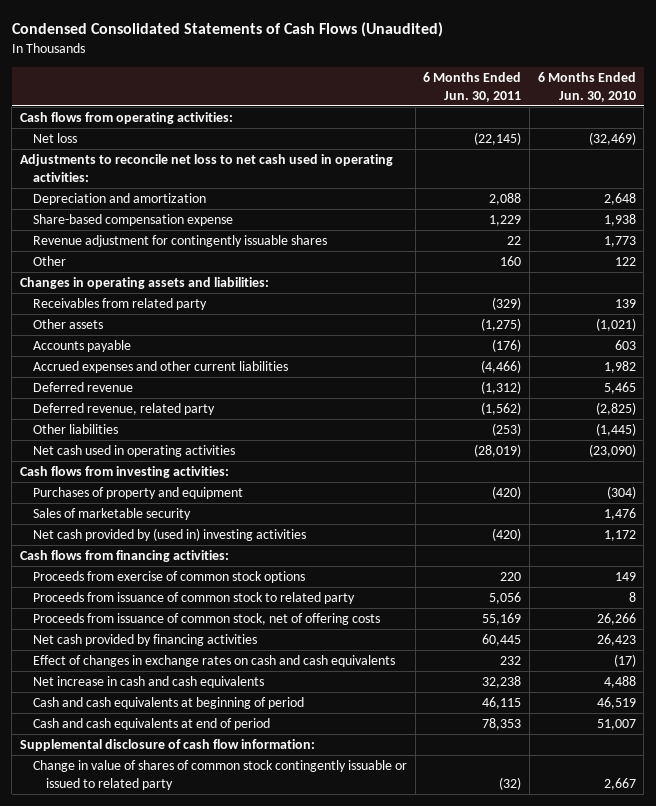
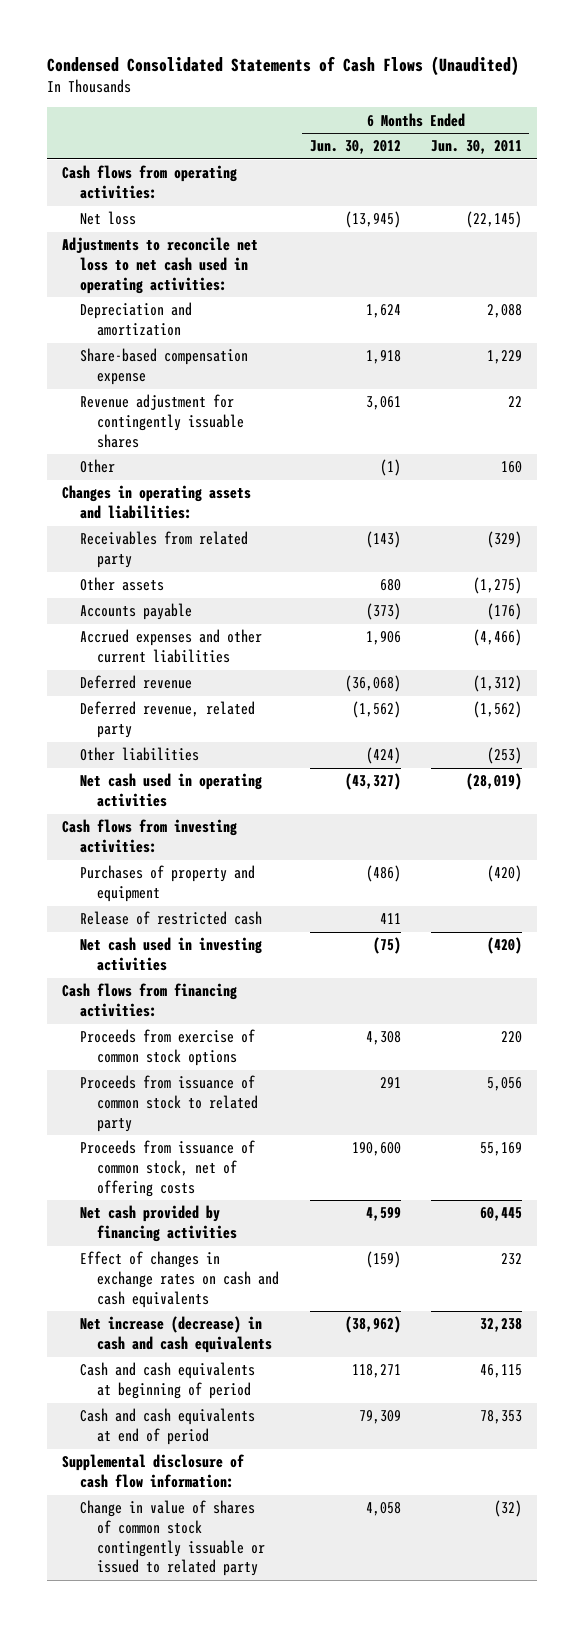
[537,72,636,102] 6 Months Ended Jun. 30, 2010 -> none
none -> [309,140,401,155] Jun. 30, 2012
[32,508,191,521] Sales of marketable security -> none
none -> [79,911,262,926] Release of restricted cash
[32,528,306,542] Net cash provided by (used in) investing activities -> [79,937,262,972] Net cash used in investing activities
[32,676,264,689] Net increase in cash and cash equivalents -> [79,1316,273,1354] Net increase (decrease) in cash and cash equivalents

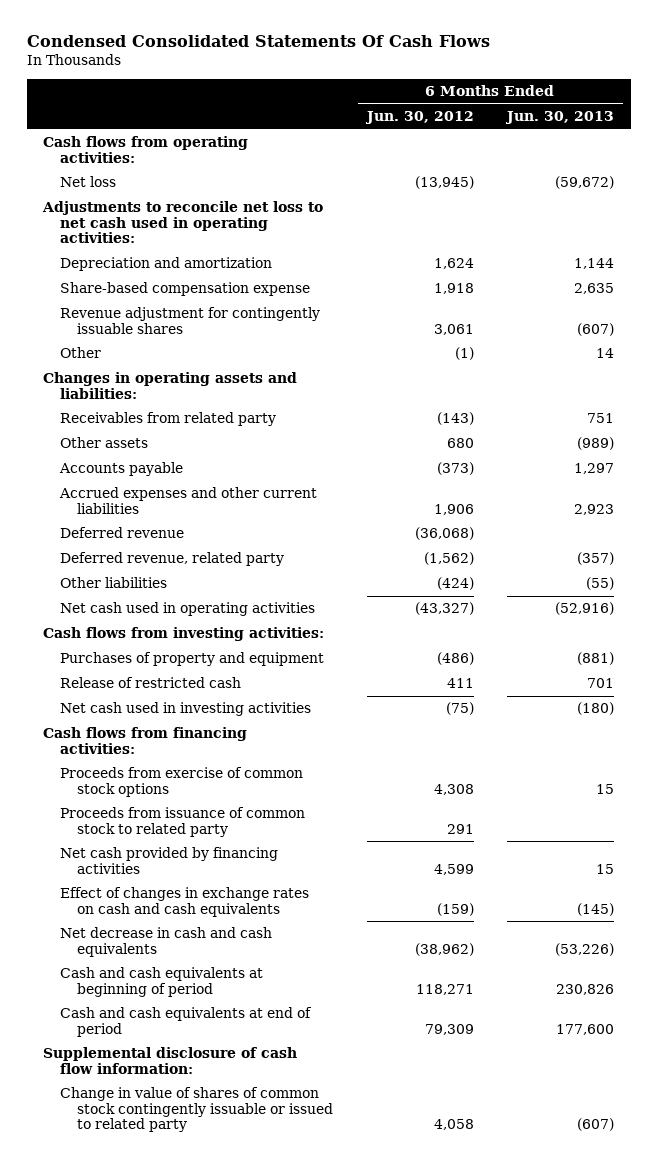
[47,56,520,77] Condensed Consolidated Statements of Cash Flows (Unaudited) -> [26,35,490,48] Condensed Consolidated Statements Of Cash Flows
[430,140,522,155] Jun. 30, 2011 -> none
none -> [505,111,615,125] Jun. 30, 2013
[79,1140,255,1197] Proceeds from issuance of common stock, net of offering costs -> none
[79,1316,273,1354] Net increase (decrease) in cash and cash equivalents -> [60,927,273,957] Net decrease in cash and cash equivalents

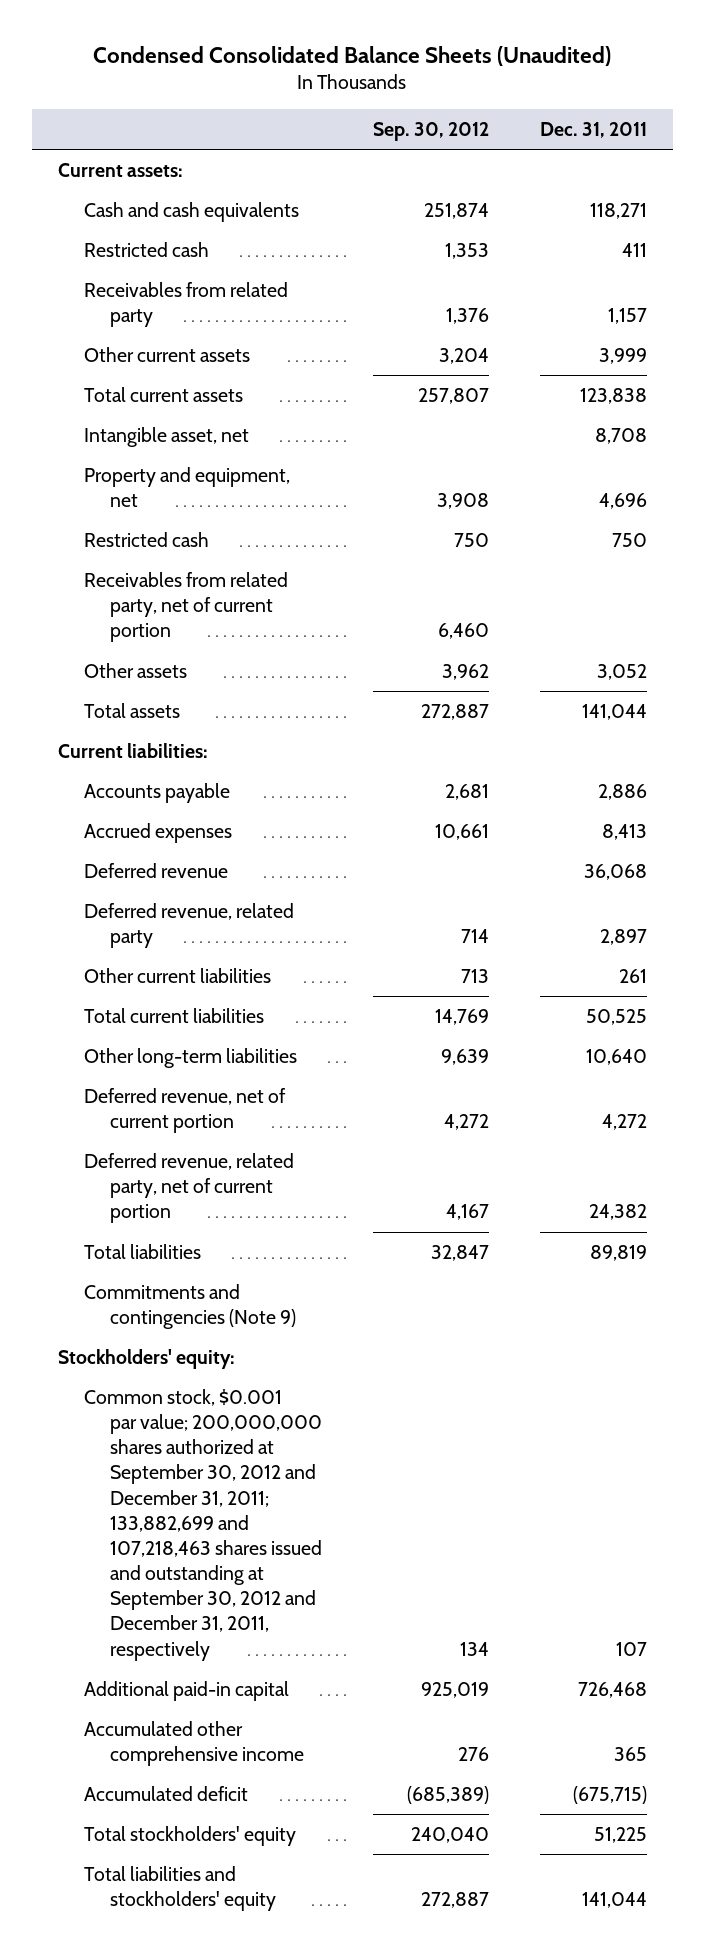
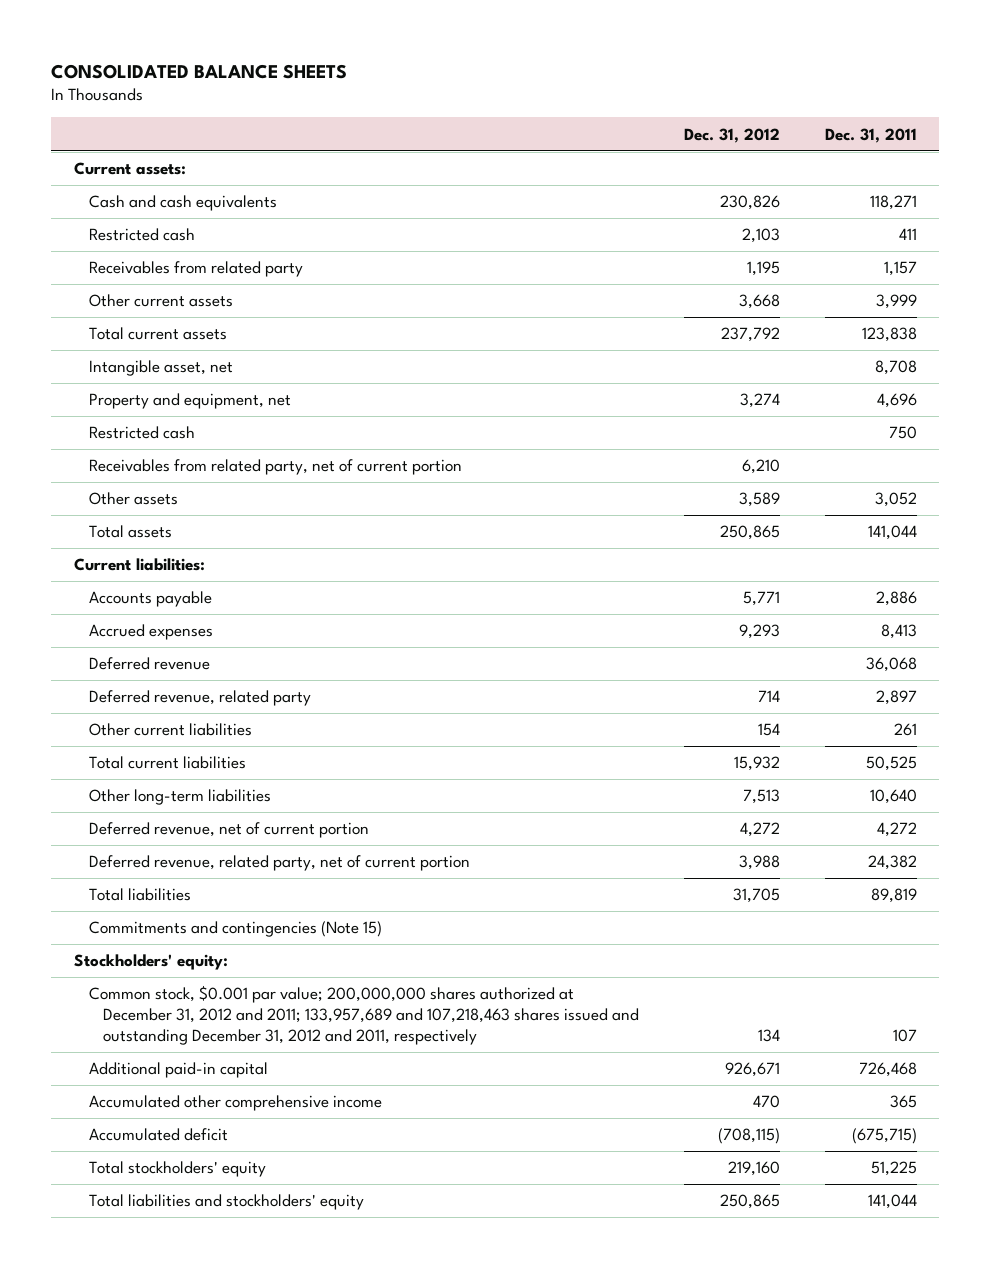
[93,45,612,66] Condensed Consolidated Balance Sheets (Unaudited) -> [51,63,348,79] CONSOLIDATED BALANCE SHEETS
[372,122,489,142] Sep. 30, 2012 -> none
none -> [684,127,781,143] Dec. 31, 2012
[83,1283,296,1330] Commitments and contingencies (Note 9) -> [88,921,382,938] Commitments and contingencies (Note 15)
[83,1388,322,1661] Common stock, $0.001 par value; 200,000,000 shares authorized at September 30, 2012 and December 31, 2011; 133,882,699 and 107,218,463 shares issued and outstanding at September 30, 2012 and December 31, 2011, respectively -> [88,985,640,1045] Common stock, $0.001 par value; 200,000,000 shares authorized at December 31, 2012 and 2011; 133,957,689 and 107,218,463 shares issued and outstanding December 31, 2012 and 2011, respectively

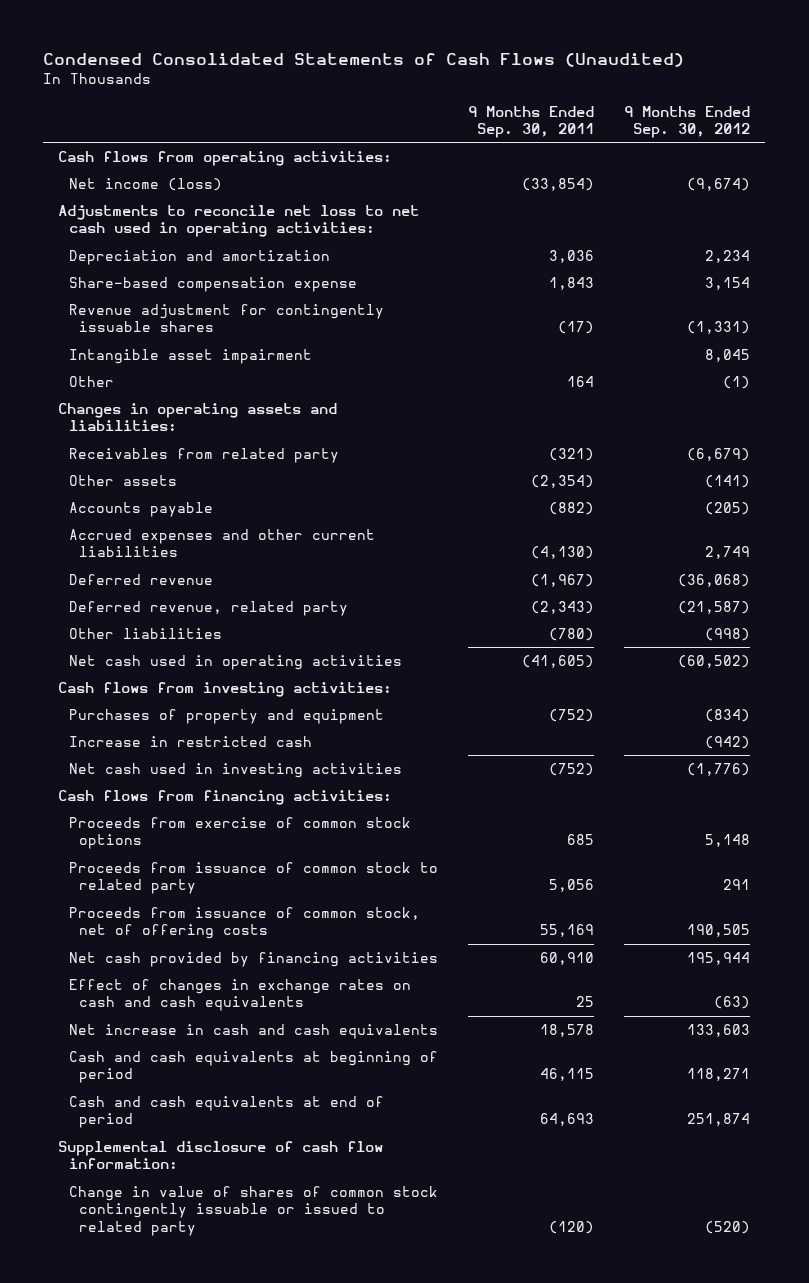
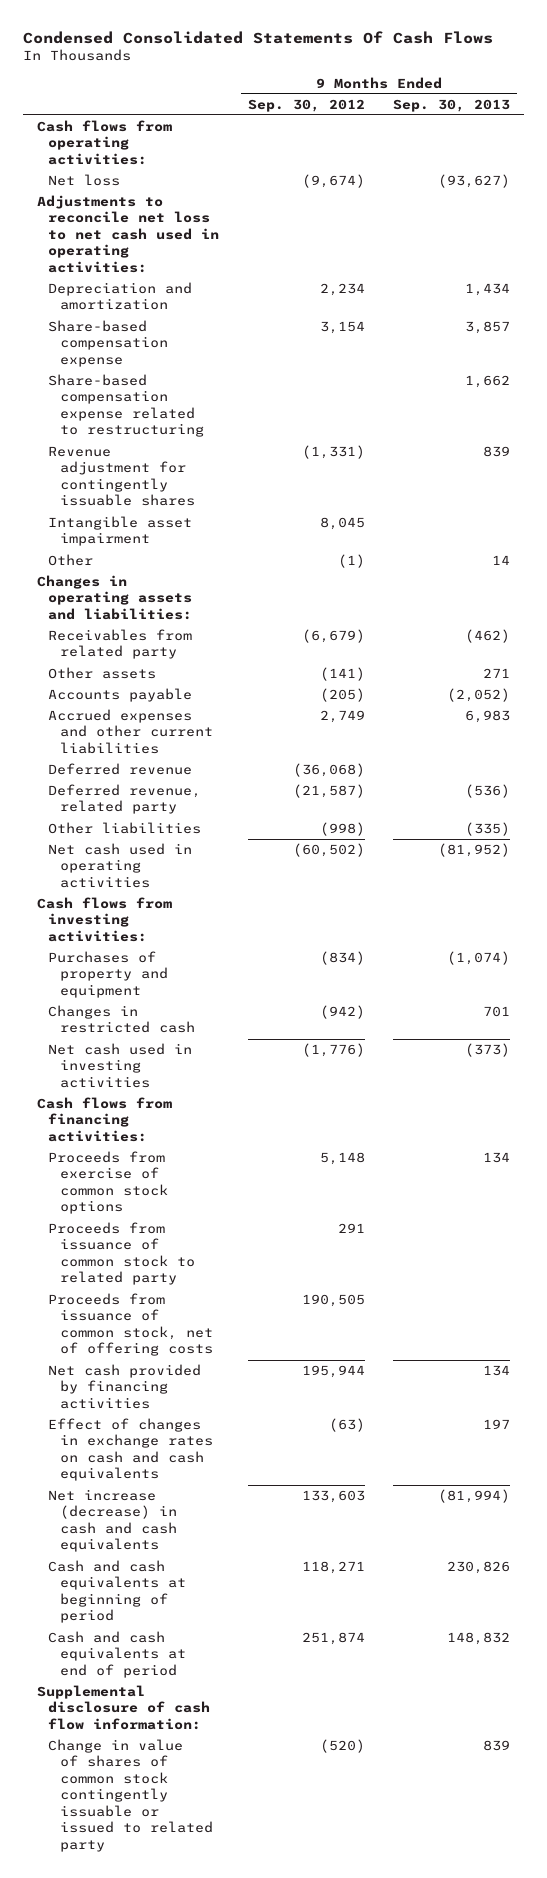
[43,52,685,67] Condensed Consolidated Statements of Cash Flows (Unaudited) -> [22,30,493,44] Condensed Consolidated Statements Of Cash Flows
[467,105,594,139] 9 Months Ended Sep. 30, 2011 -> none
none -> [393,98,511,112] Sep. 30, 2013
[68,177,222,191] Net income (loss) -> [48,174,121,187] Net loss
none -> [48,374,204,438] Share-based compensation expense related to restructuring
[68,735,312,747] Increase in restricted cash -> [48,1005,195,1034] Changes in restricted cash
[68,1023,438,1039] Net increase in cash and cash equivalents -> [48,1489,177,1553] Net increase (decrease) in cash and cash equivalents

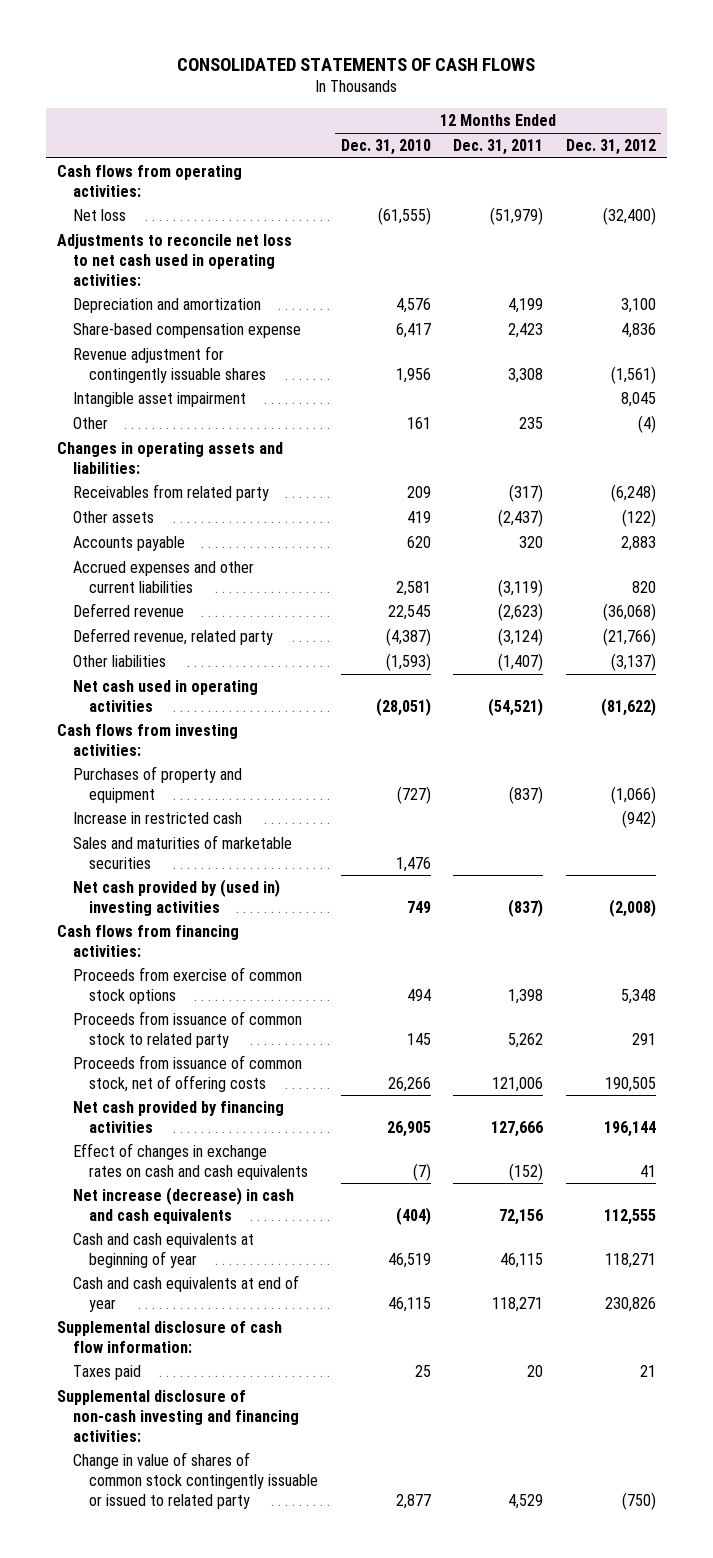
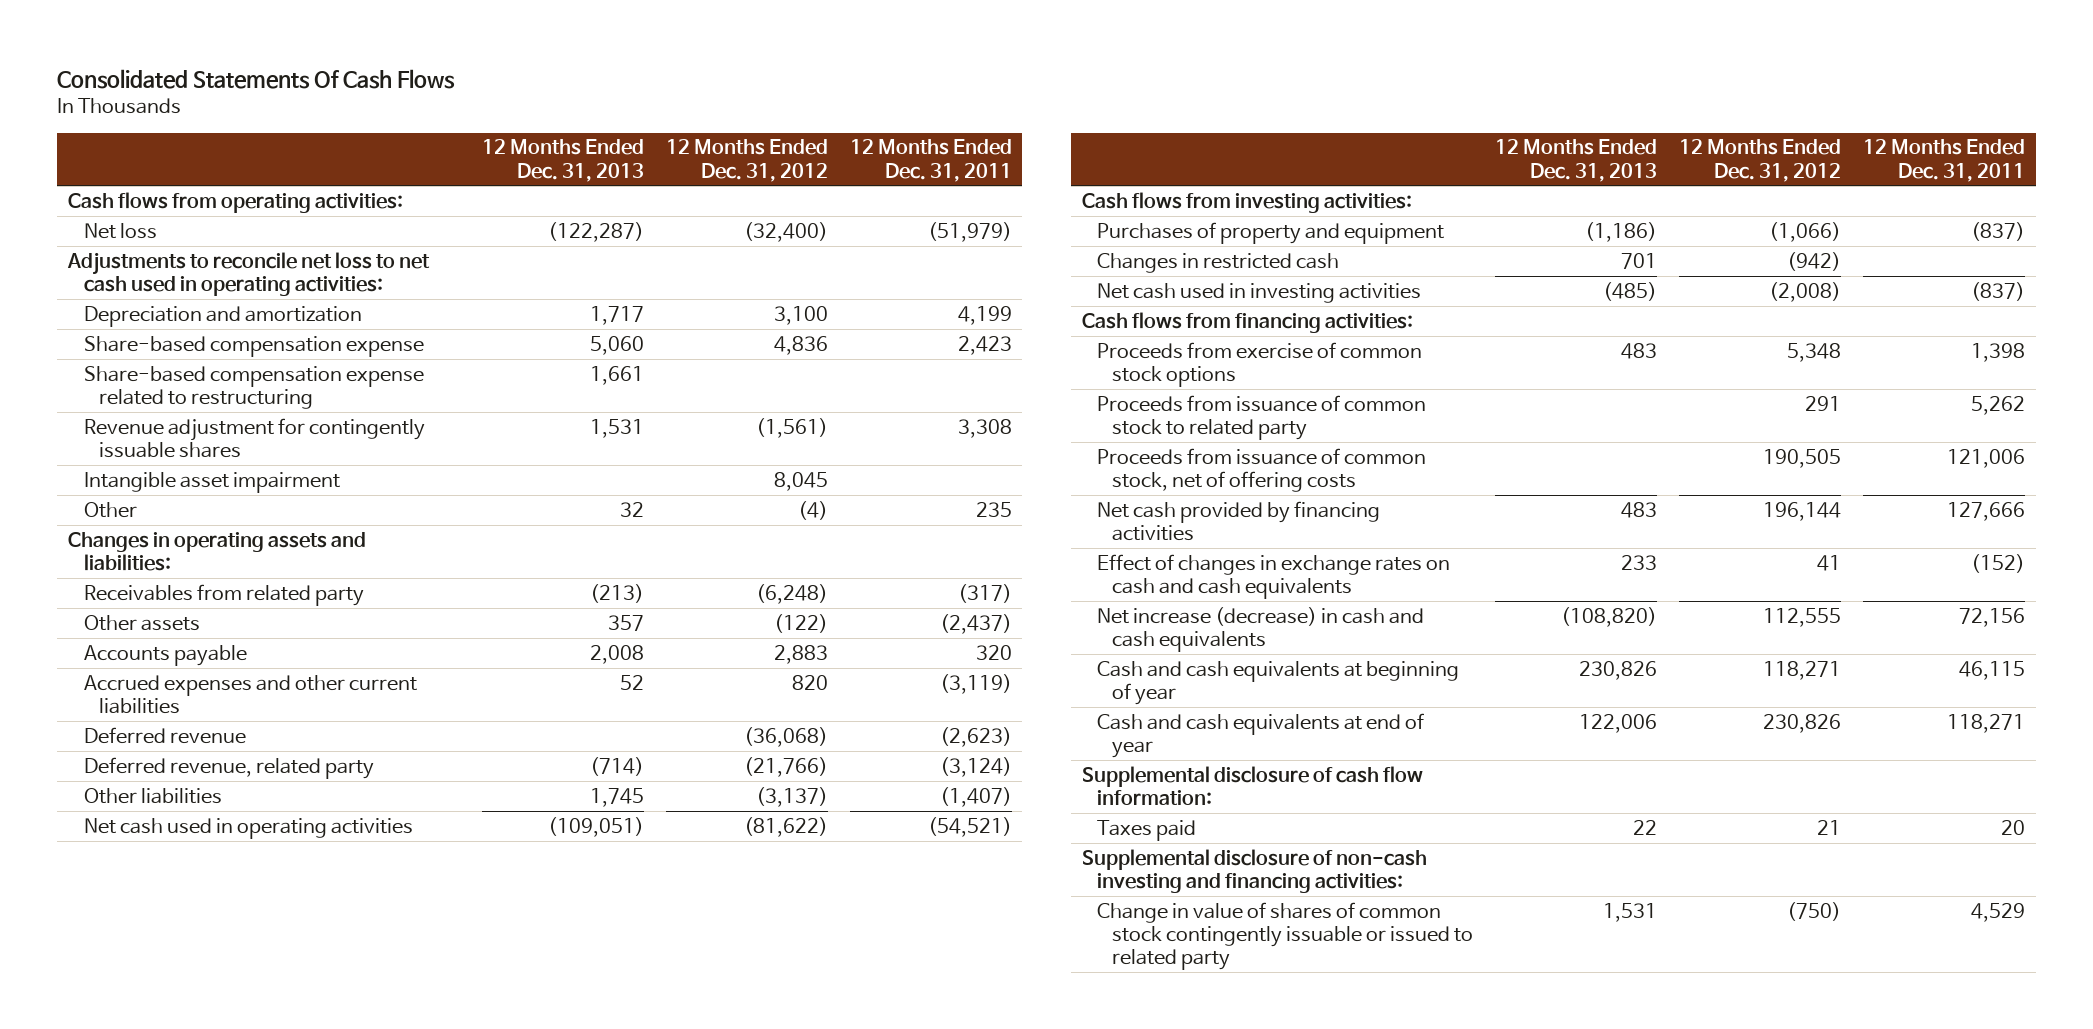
[177,57,536,71] CONSOLIDATED STATEMENTS OF CASH FLOWS -> [57,69,456,90] Consolidated Statements Of Cash Flows
[340,139,431,156] Dec. 31, 2010 -> none
none -> [481,139,644,182] 12 Months Ended Dec. 31, 2013
none -> [83,365,424,409] Share-based compensation expense related to restructuring
[73,834,293,869] Sales and maturities of marketable securities -> none
[73,811,243,824] Increase in restricted cash -> [1097,252,1340,273] Changes in restricted cash
[73,878,281,916] Net cash provided by (used in) investing activities -> [1097,282,1422,303] Net cash used in investing activities

